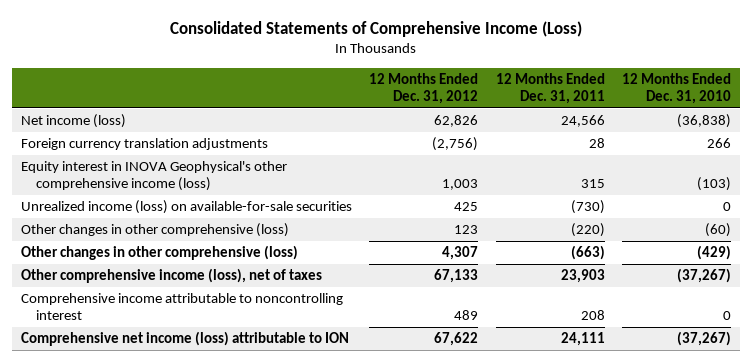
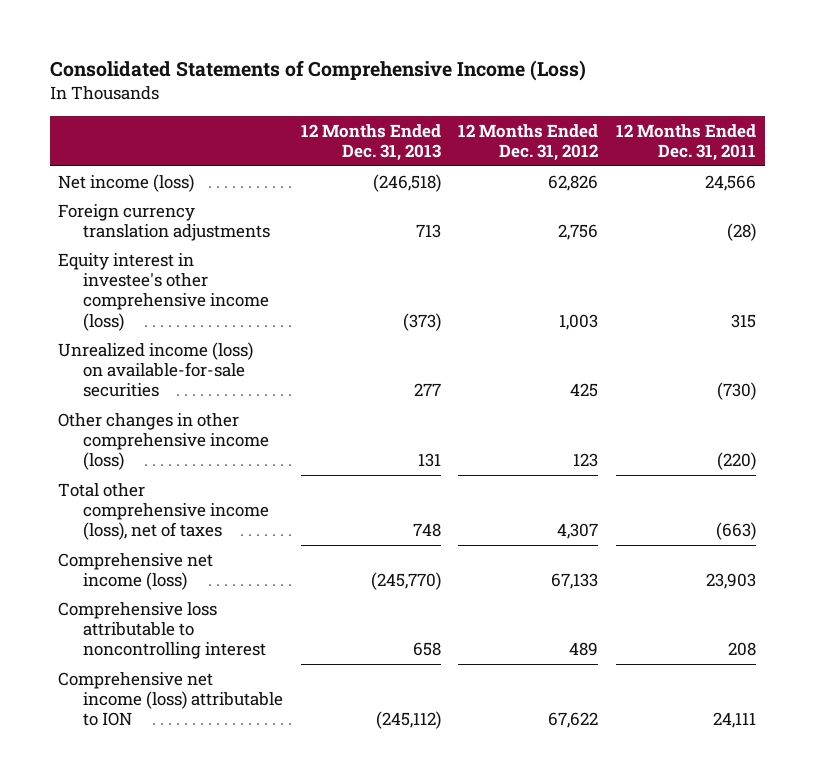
[622,72,732,104] 12 Months Ended Dec. 31, 2010 -> none
none -> [300,123,441,162] 12 Months Ended Dec. 31, 2013
[432,137,479,152] (2,756) -> [558,224,599,241] 2,756
[588,138,605,149] 28 -> [726,223,756,242] (28)
[20,161,287,192] Equity interest in INOVA Geophysical's other comprehensive income (loss) -> [58,252,270,331] Equity interest in investee's other comprehensive income (loss)
[20,223,289,238] Other changes in other comprehensive (loss) -> [58,412,270,471] Other changes in other comprehensive income (loss)
[20,245,298,261] Other changes in other comprehensive (loss) -> [58,482,270,541] Total other comprehensive income (loss), net of taxes
[20,268,322,284] Other comprehensive income (loss), net of taxes -> [58,552,214,591] Comprehensive net income (loss)
[20,293,343,321] Comprehensive income attributable to noncontrolling interest -> [58,601,267,660] Comprehensive loss attributable to noncontrolling interest

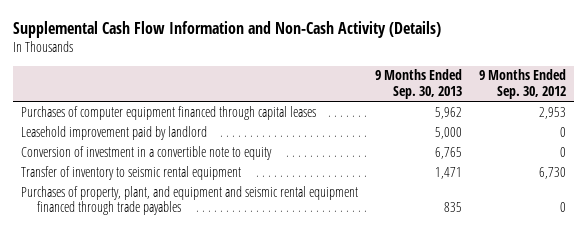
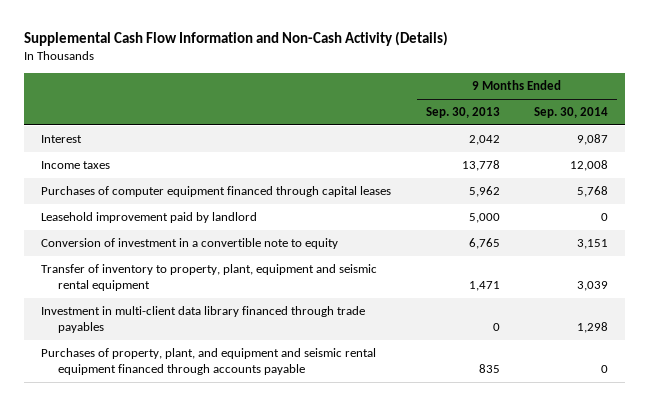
[479,69,567,100] 9 Months Ended Sep. 30, 2012 -> none
none -> [534,107,609,119] Sep. 30, 2014
none -> [40,135,82,144] Interest
none -> [40,161,110,170] Income taxes
[21,165,242,180] Transfer of inventory to seismic rental equipment -> [40,264,377,291] Transfer of inventory to property, plant, equipment and seismic rental equipment
none -> [40,306,365,333] Investment in multi-client data library financed through trade payables
[21,185,359,216] Purchases of property, plant, and equipment and seismic rental equipment financed through trade payables -> [40,348,376,375] Purchases of property, plant, and equipment and seismic rental equipment financed through accounts payable

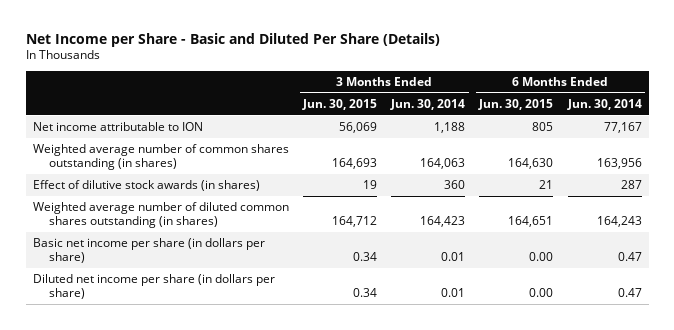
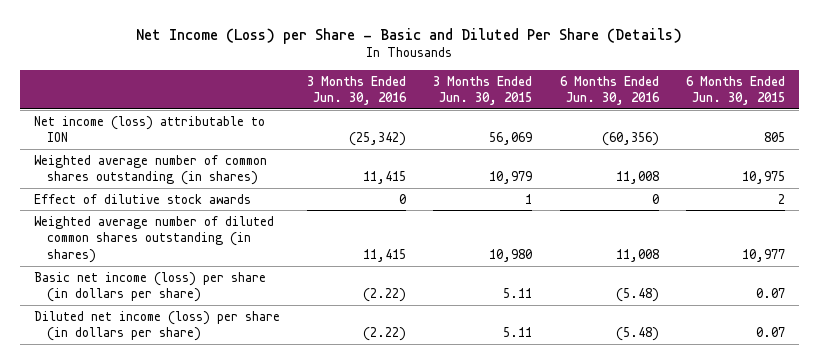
[25,32,440,47] Net Income per Share - Basic and Diluted Per Share (Details) -> [136,27,683,44] Net Income (Loss) per Share - Basic and Diluted Per Share (Details)
[390,98,466,110] Jun. 30, 2014 -> none
[566,98,642,110] Jun. 30, 2014 -> none
none -> [306,75,407,106] 3 Months Ended Jun. 30, 2016
none -> [559,75,660,106] 6 Months Ended Jun. 30, 2016
[32,122,203,132] Net income attributable to ION -> [33,115,265,143] Net income (loss) attributable to ION
[332,157,378,169] 164,693 -> [489,171,533,185] 10,979
[508,157,554,169] 164,630 -> [742,171,786,185] 10,975
[32,180,260,192] Effect of dilutive stock awards (in shares) -> [33,193,251,204] Effect of dilutive stock awards
[363,180,378,190] 19 -> [525,193,533,204] 1
[539,180,554,190] 21 -> [778,193,786,204] 2
[332,215,378,227] 164,712 -> [489,248,533,262] 10,980
[508,215,554,227] 164,651 -> [742,248,786,262] 10,977
[32,238,265,263] Basic net income per share (in dollars per share) -> [33,271,266,303] Basic net income (loss) per share (in dollars per share)
[353,251,378,261] 0.34 -> [503,288,533,299] 5.11
[529,251,554,261] 0.00 -> [756,288,786,299] 0.07
[32,274,275,299] Diluted net income per share (in dollars per share) -> [33,310,280,342] Diluted net income (loss) per share (in dollars per share)
[353,287,378,297] 0.34 -> [503,327,533,338] 5.11
[529,287,554,297] 0.00 -> [756,327,786,338] 0.07

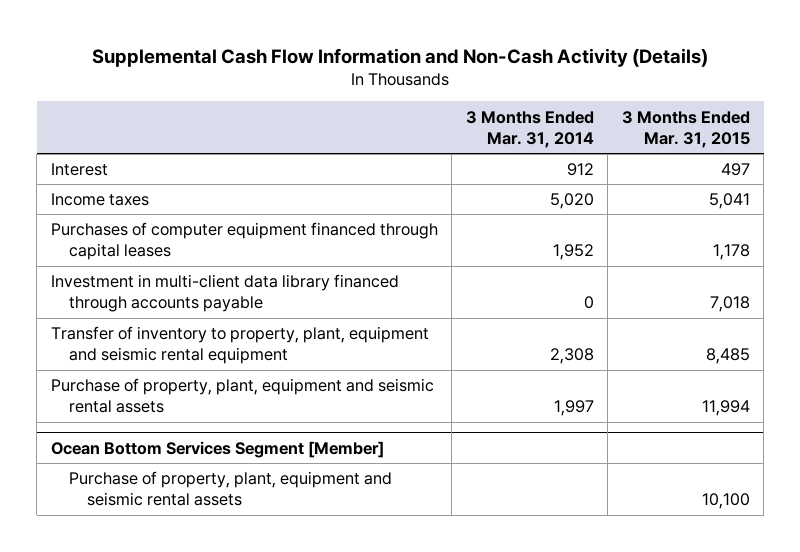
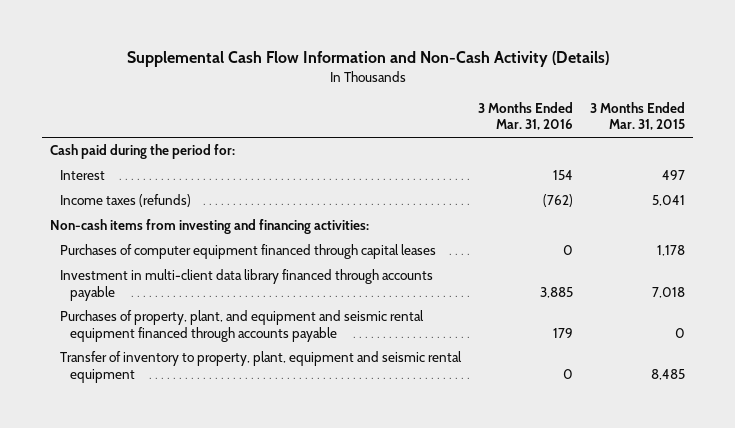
[465,110,594,148] 3 Months Ended Mar. 31, 2014 -> none
none -> [478,102,574,131] 3 Months Ended Mar. 31, 2016
none -> [50,144,236,160] Cash paid during the period for:
[50,193,149,207] Income taxes -> [60,194,192,208] Income taxes (refunds)
none -> [50,219,370,235] Non-cash items from investing and financing activities:
none -> [60,310,425,342] Purchases of property, plant, and equipment and seismic rental equipment financed through accounts payable
[50,378,434,414] Purchase of property, plant, equipment and seismic rental assets -> none
[50,440,384,458] Ocean Bottom Services Segment [Member] -> none
[68,471,392,507] Purchase of property, plant, equipment and seismic rental assets -> none

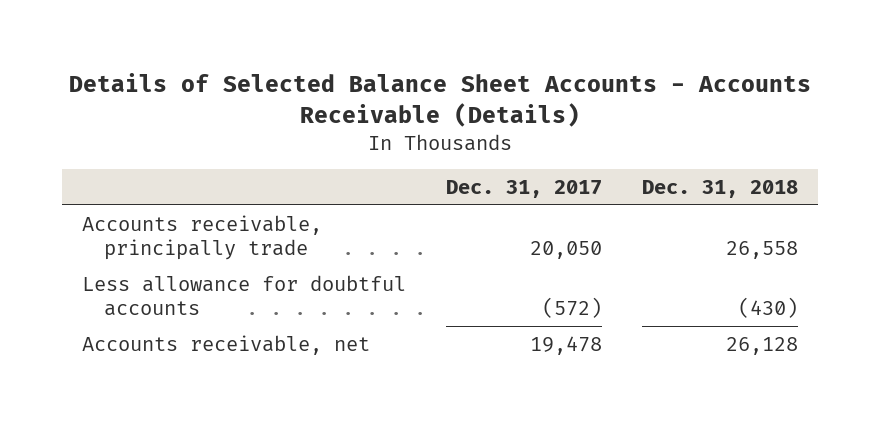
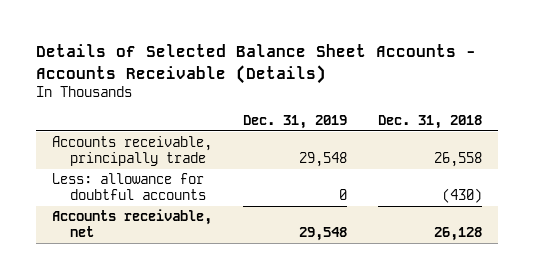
[445,180,602,199] Dec. 31, 2017 -> none
none -> [242,115,347,130] Dec. 31, 2019
[81,274,406,317] Less allowance for doubtful accounts -> [51,172,206,201] Less: allowance for doubtful accounts

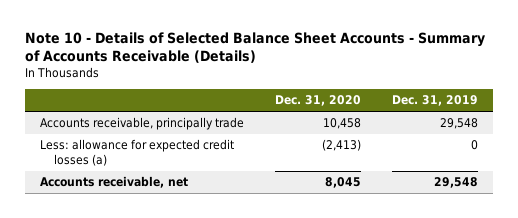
[36,44,477,84] Details of Selected Balance Sheet Accounts - Accounts Receivable (Details) -> [24,32,485,64] Note 10 - Details of Selected Balance Sheet Accounts - Summary of Accounts Receivable (Details)
[377,115,482,130] Dec. 31, 2018 -> none
none -> [275,95,362,107] Dec. 31, 2020
[51,172,206,201] Less: allowance for doubtful accounts -> [40,139,235,166] Less: allowance for expected credit losses (a)

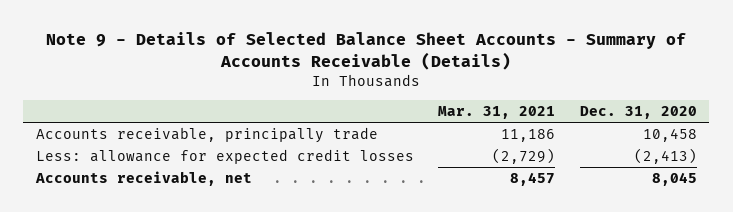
[24,32,485,64] Note 10 - Details of Selected Balance Sheet Accounts - Summary of Accounts Receivable (Details) -> [46,32,687,71] Note 9 - Details of Selected Balance Sheet Accounts - Summary of Accounts Receivable (Details)
[391,95,478,107] Dec. 31, 2019 -> none
none -> [438,106,556,120] Mar. 31, 2021
[40,139,235,166] Less: allowance for expected credit losses (a) -> [35,148,414,164] Less: allowance for expected credit losses

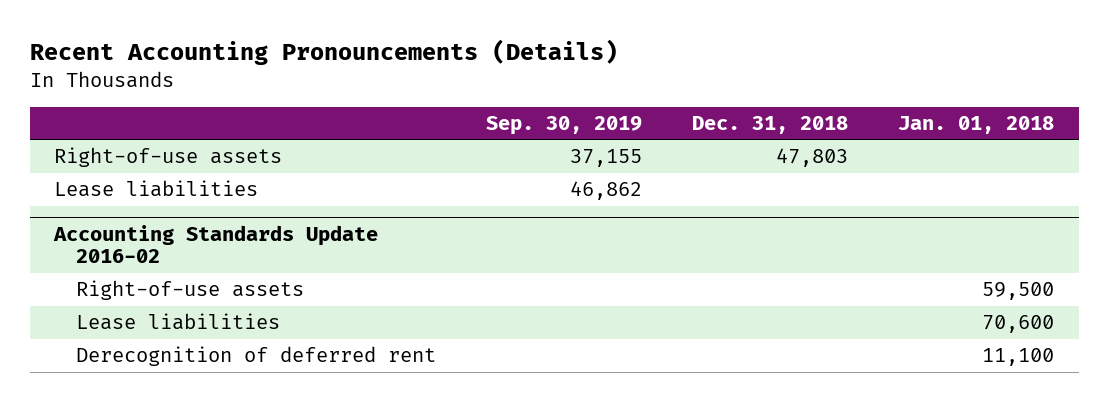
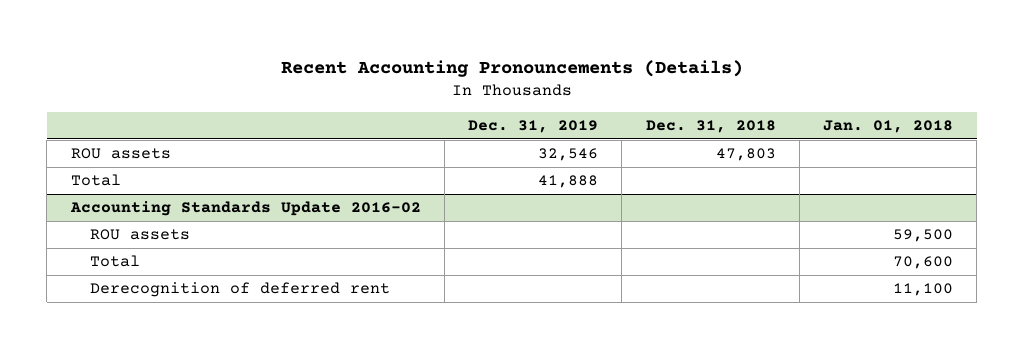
[486,116,643,136] Sep. 30, 2019 -> none
none -> [468,120,599,134] Dec. 31, 2019
[54,147,283,168] Right-of-use assets -> [70,148,171,160] ROU assets
[54,180,259,198] Lease liabilities -> [70,174,121,187] Total
[76,280,305,301] Right-of-use assets -> [90,229,191,241] ROU assets
[76,313,281,331] Lease liabilities -> [90,255,141,268] Total

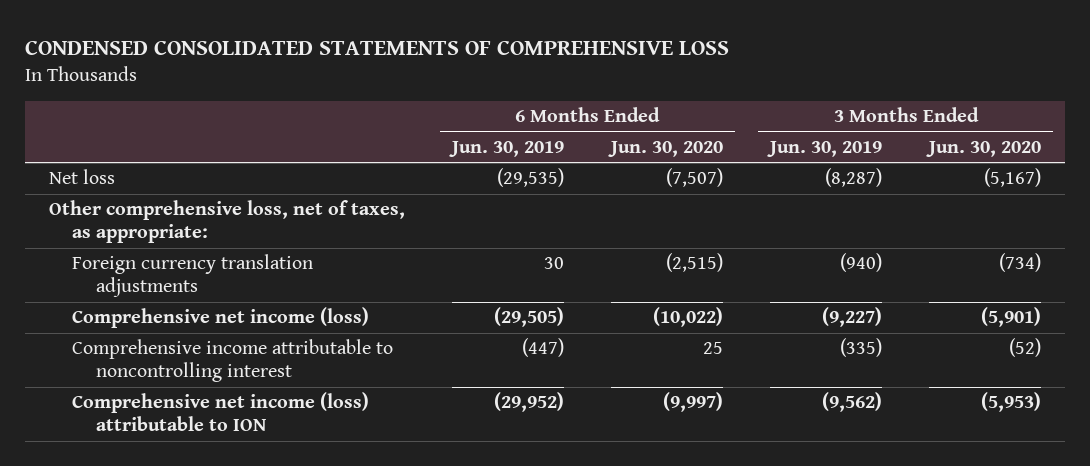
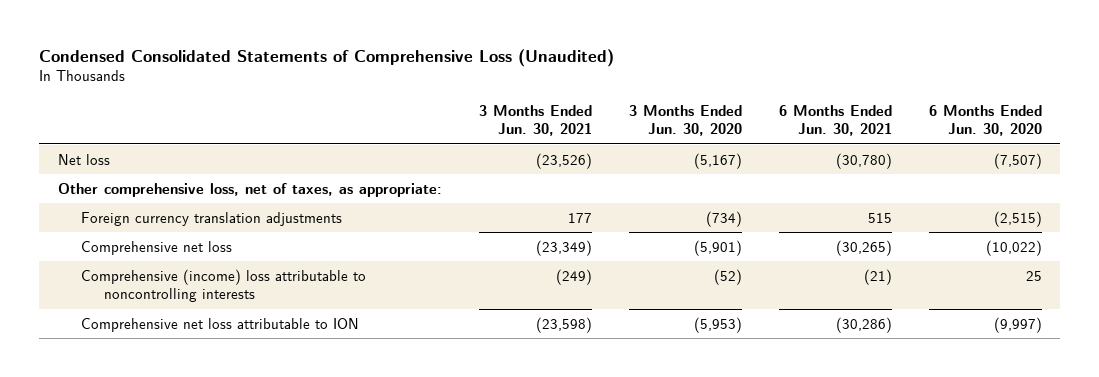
[25,40,730,56] CONDENSED CONSOLIDATED STATEMENTS OF COMPREHENSIVE LOSS -> [39,48,615,67] Condensed Consolidated Statements of Comprehensive Loss (Unaudited)
[448,141,564,158] Jun. 30, 2019 -> none
[767,141,883,158] Jun. 30, 2019 -> none
none -> [478,104,592,137] 3 Months Ended Jun. 30, 2021
none -> [778,104,892,137] 6 Months Ended Jun. 30, 2021
[72,307,370,329] Comprehensive net income (loss) -> [80,240,232,255] Comprehensive net loss
[72,339,394,383] Comprehensive income attributable to noncontrolling interest -> [80,268,366,303] Comprehensive (income) loss attributable to noncontrolling interests
[72,392,370,432] Comprehensive net income (loss) attributable to ION -> [80,317,359,332] Comprehensive net loss attributable to ION

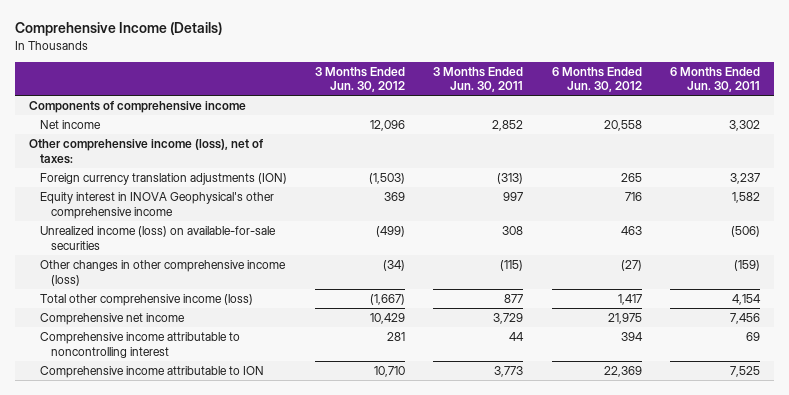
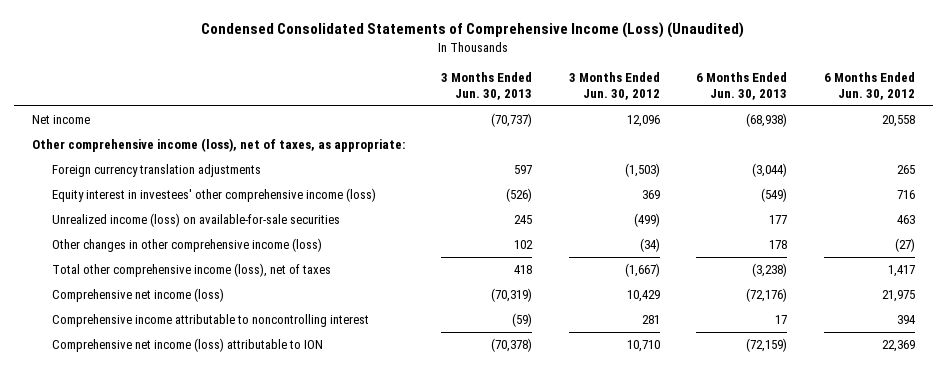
[14,22,222,37] Comprehensive Income (Details) -> [201,22,745,39] Condensed Consolidated Statements of Comprehensive Income (Loss) (Unaudited)
[433,66,524,93] 3 Months Ended Jun. 30, 2011 -> none
[669,66,760,93] 6 Months Ended Jun. 30, 2011 -> none
none -> [441,72,533,100] 3 Months Ended Jun. 30, 2013
none -> [696,72,788,100] 6 Months Ended Jun. 30, 2013
[28,100,246,113] Components of comprehensive income -> none
[28,138,263,164] Other comprehensive income (loss), net of taxes: -> [31,138,405,153] Other comprehensive income (loss), net of taxes, as appropriate:
[40,172,288,185] Foreign currency translation adjustments (ION) -> [52,164,262,178] Foreign currency translation adjustments
[40,191,275,219] Equity interest in INOVA Geophysical's other comprehensive income -> [52,188,377,203] Equity interest in investees' other comprehensive income (loss)
[40,293,254,306] Total other comprehensive income (loss) -> [52,263,332,278] Total other comprehensive income (loss), net of taxes
[40,312,186,325] Comprehensive net income -> [52,288,225,303] Comprehensive net income (loss)
[40,365,265,378] Comprehensive income attributable to ION -> [52,338,324,353] Comprehensive net income (loss) attributable to ION

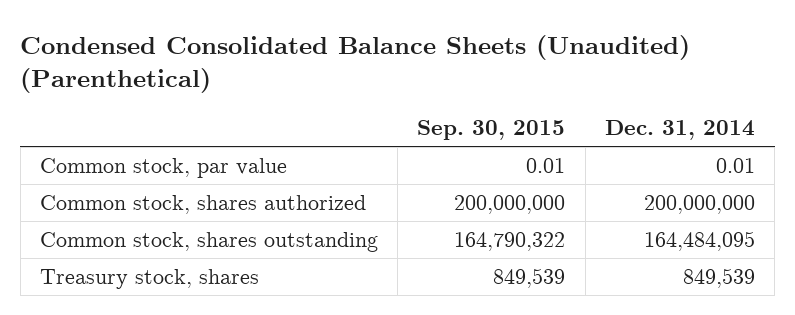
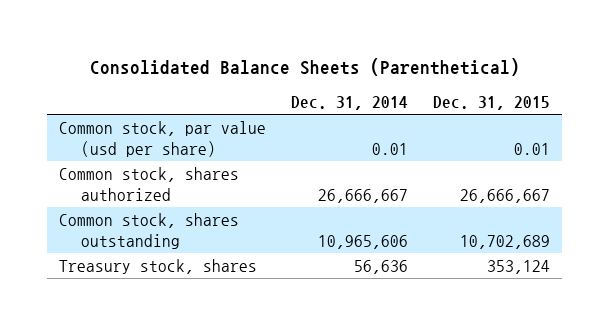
[20,34,691,94] Condensed Consolidated Balance Sheets (Unaudited) (Parenthetical) -> [89,57,520,76] Consolidated Balance Sheets (Parenthetical)
[417,120,566,141] Sep. 30, 2015 -> none
none -> [432,96,550,111] Dec. 31, 2015
[40,158,288,179] Common stock, par value -> [59,120,267,157] Common stock, par value (usd per share)
[643,195,755,215] 200,000,000 -> [318,188,409,203] 26,666,667
[643,231,755,252] 164,484,095 -> [318,234,409,249] 10,965,606
[682,268,755,289] 849,539 -> [354,259,409,274] 56,636

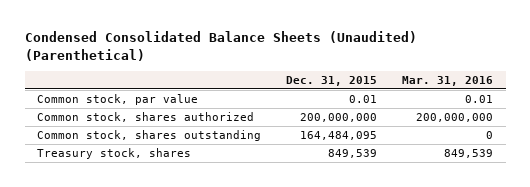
[89,57,520,76] Consolidated Balance Sheets (Parenthetical) -> [24,31,417,61] Condensed Consolidated Balance Sheets (Unaudited) (Parenthetical)
[291,96,409,111] Dec. 31, 2014 -> none
none -> [402,75,494,86] Mar. 31, 2016
[59,120,267,157] Common stock, par value (usd per share) -> [37,94,199,106] Common stock, par value
[459,188,550,203] 26,666,667 -> [300,113,378,123] 200,000,000
[459,234,550,249] 10,702,689 -> [300,131,378,141] 164,484,095
[486,259,550,274] 353,124 -> [328,149,378,159] 849,539

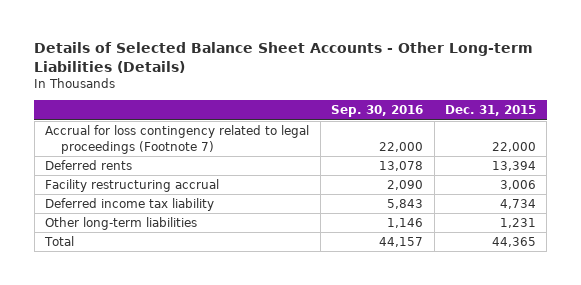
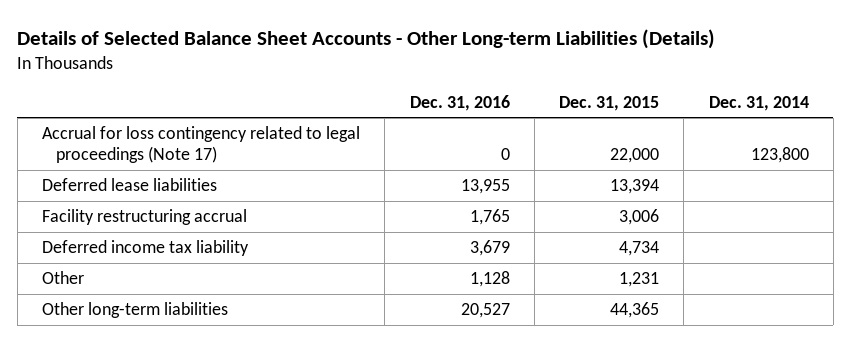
[331,105,424,118] Sep. 30, 2016 -> none
none -> [409,94,510,111] Dec. 31, 2016
none -> [708,95,809,111] Dec. 31, 2014
[45,125,310,154] Accrual for loss contingency related to legal proceedings (Footnote 7) -> [42,126,361,164] Accrual for loss contingency related to legal proceedings (Note 17)
[45,160,133,171] Deferred rents -> [42,178,218,192] Deferred lease liabilities
[44,236,75,247] Total -> none
none -> [42,271,85,285] Other
[499,218,536,229] 1,231 -> [610,302,660,319] 44,365

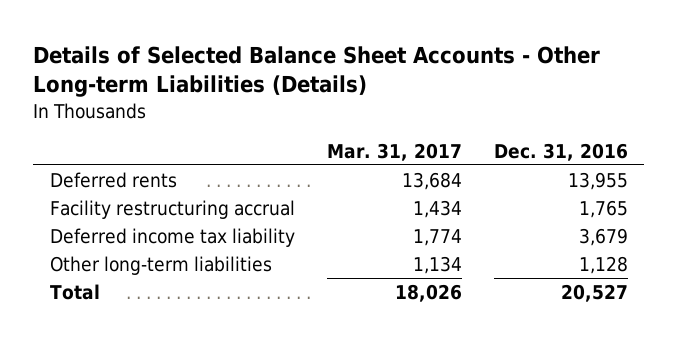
[559,95,660,111] Dec. 31, 2015 -> none
[708,95,809,111] Dec. 31, 2014 -> none
none -> [326,142,462,161] Mar. 31, 2017
[42,126,361,164] Accrual for loss contingency related to legal proceedings (Note 17) -> none
[42,178,218,192] Deferred lease liabilities -> [49,171,177,188] Deferred rents
[42,271,85,285] Other -> [49,255,272,275] Other long-term liabilities
[42,302,229,319] Other long-term liabilities -> [49,283,100,300] Total

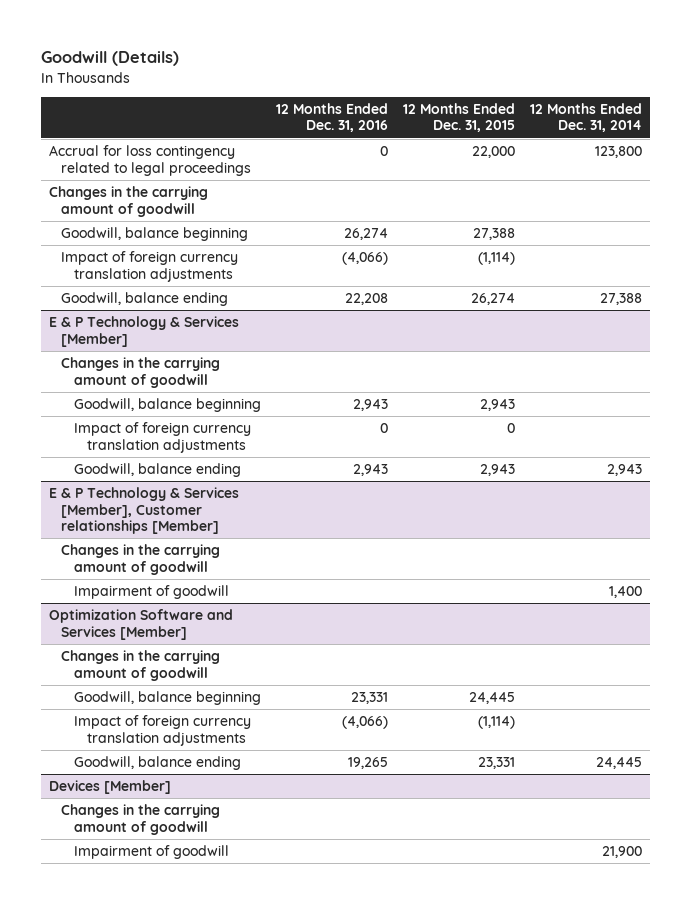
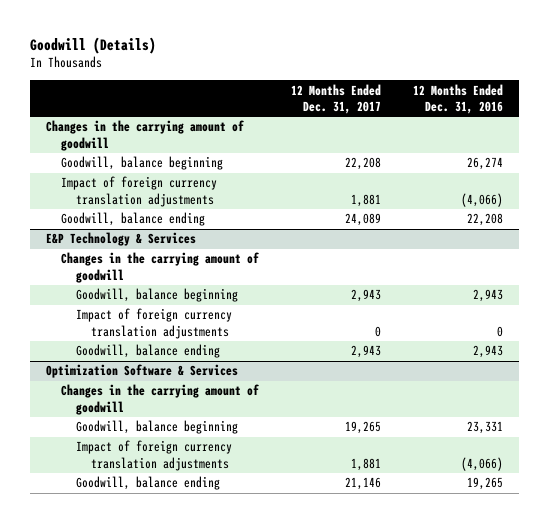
[403,102,516,133] 12 Months Ended Dec. 31, 2015 -> none
[530,102,643,133] 12 Months Ended Dec. 31, 2014 -> none
none -> [290,83,381,114] 12 Months Ended Dec. 31, 2017
[48,145,252,176] Accrual for loss contingency related to legal proceedings -> none
[48,316,239,347] E & P Technology & Services [Member] -> [46,232,197,247] E&P Technology & Services
[48,487,239,535] E & P Technology & Services [Member], Customer relationships [Member] -> none
[61,544,221,575] Changes in the carrying amount of goodwill -> none
[74,585,230,600] Impairment of goodwill -> none
[48,609,233,640] Optimization Software and Services [Member] -> [46,364,239,379] Optimization Software & Services
[48,780,171,795] Devices [Member] -> none
[61,804,221,835] Changes in the carrying amount of goodwill -> none
[74,845,230,860] Impairment of goodwill -> none

